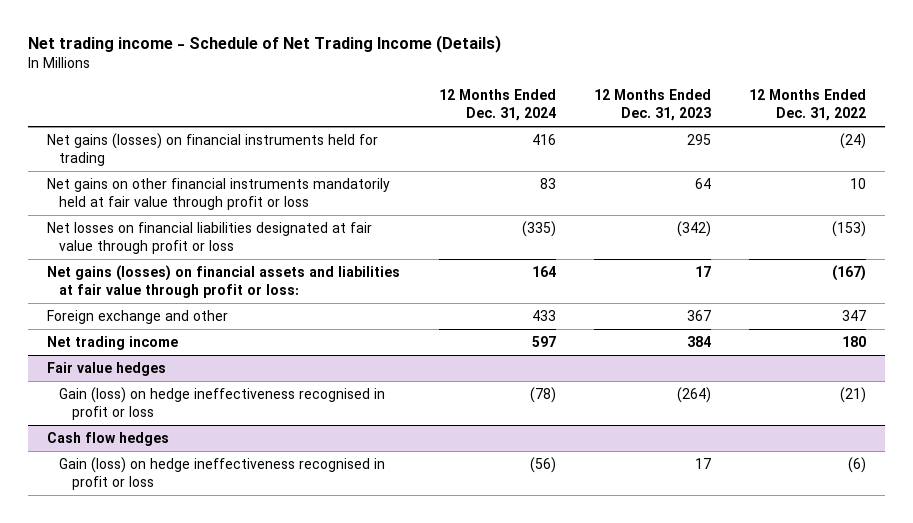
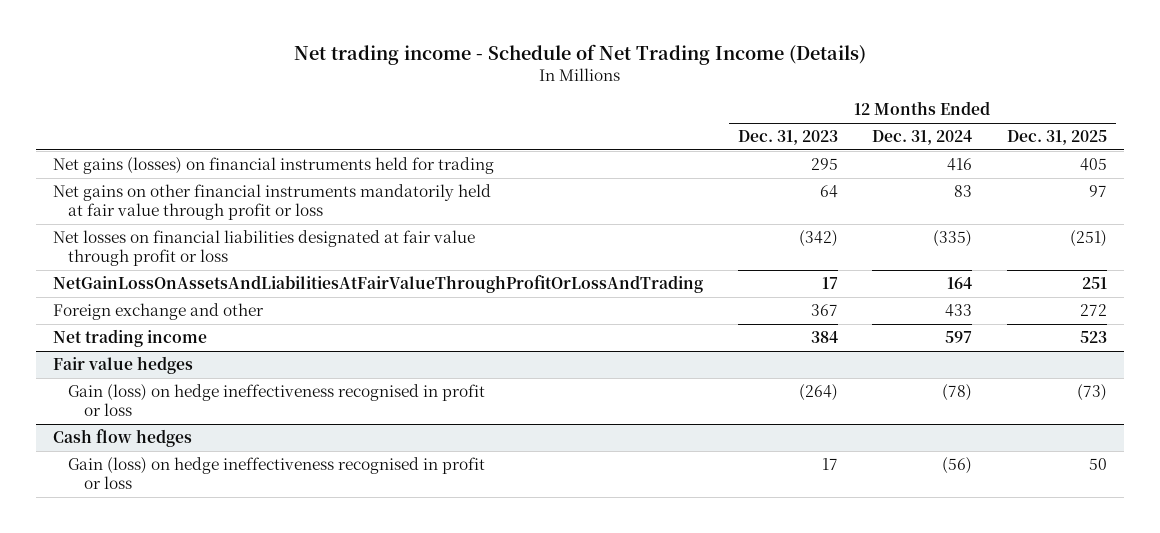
[749,89,867,121] 12 Months Ended Dec. 31, 2022 -> none
none -> [1006,130,1107,146] Dec. 31, 2025
[47,265,401,298] Net gains (losses) on financial assets and liabilities at fair value through profit or loss: -> [53,274,704,293] NetGainLossOnAssetsAndLiabilitiesAtFairValueThroughProfitOrLossAndTrading

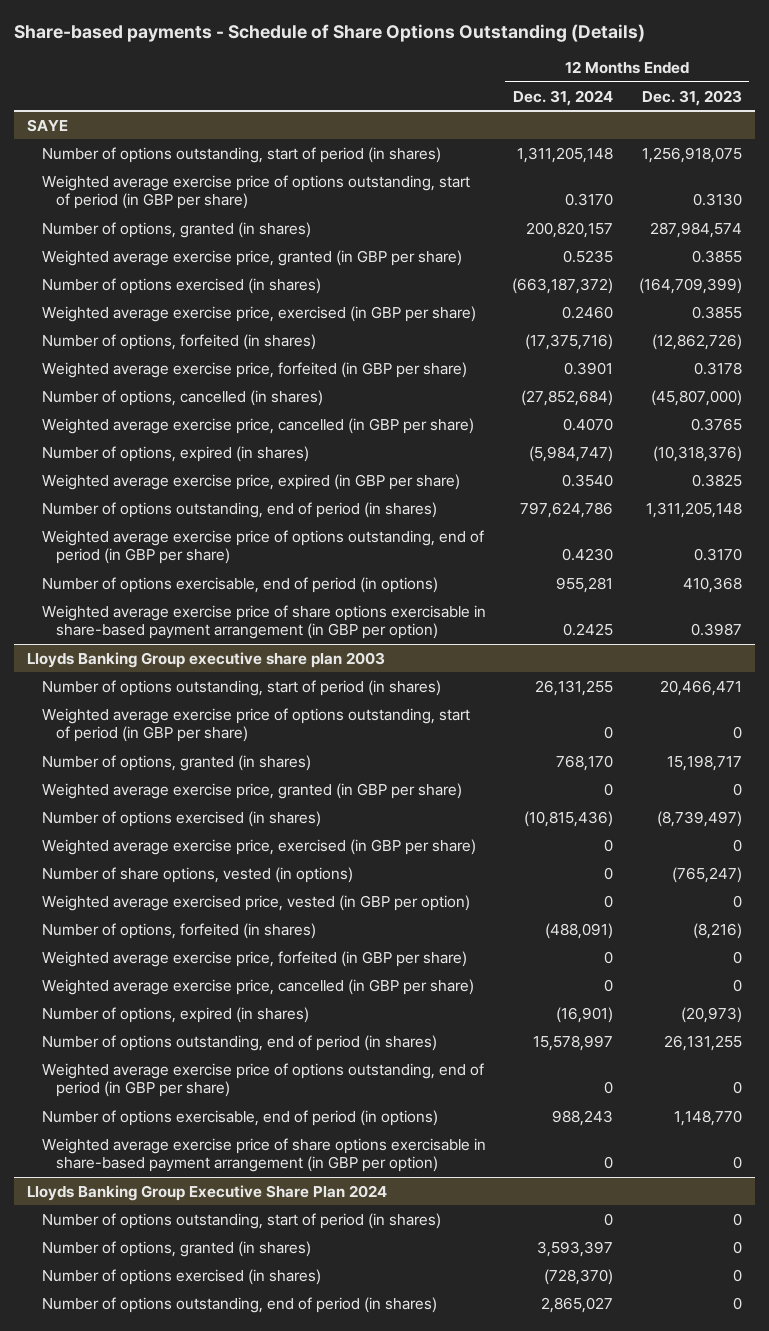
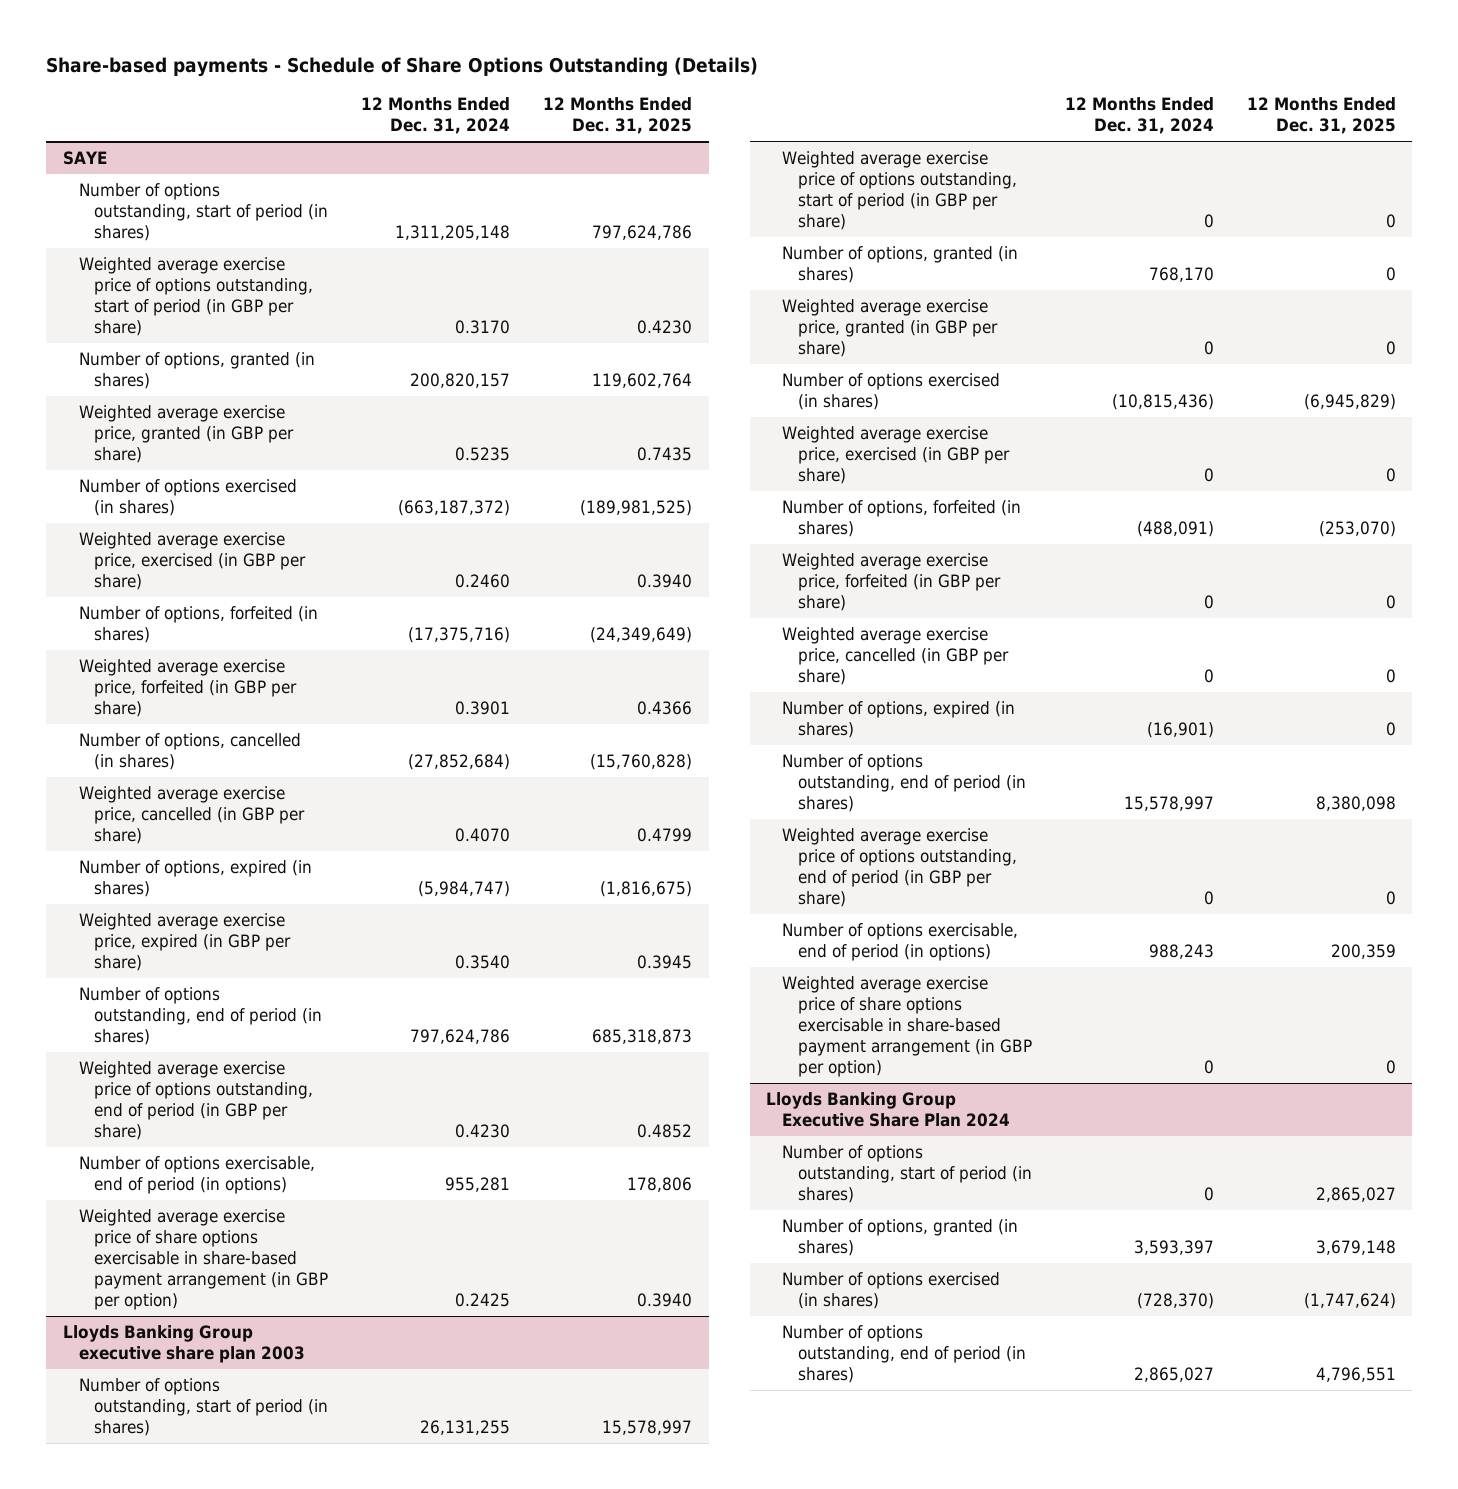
[642,89,743,106] Dec. 31, 2023 -> none
none -> [543,97,693,135] 12 Months Ended Dec. 31, 2025
[41,866,353,883] Number of share options, vested (in options) -> none
[41,894,470,911] Weighted average exercised price, vested (in GBP per option) -> none

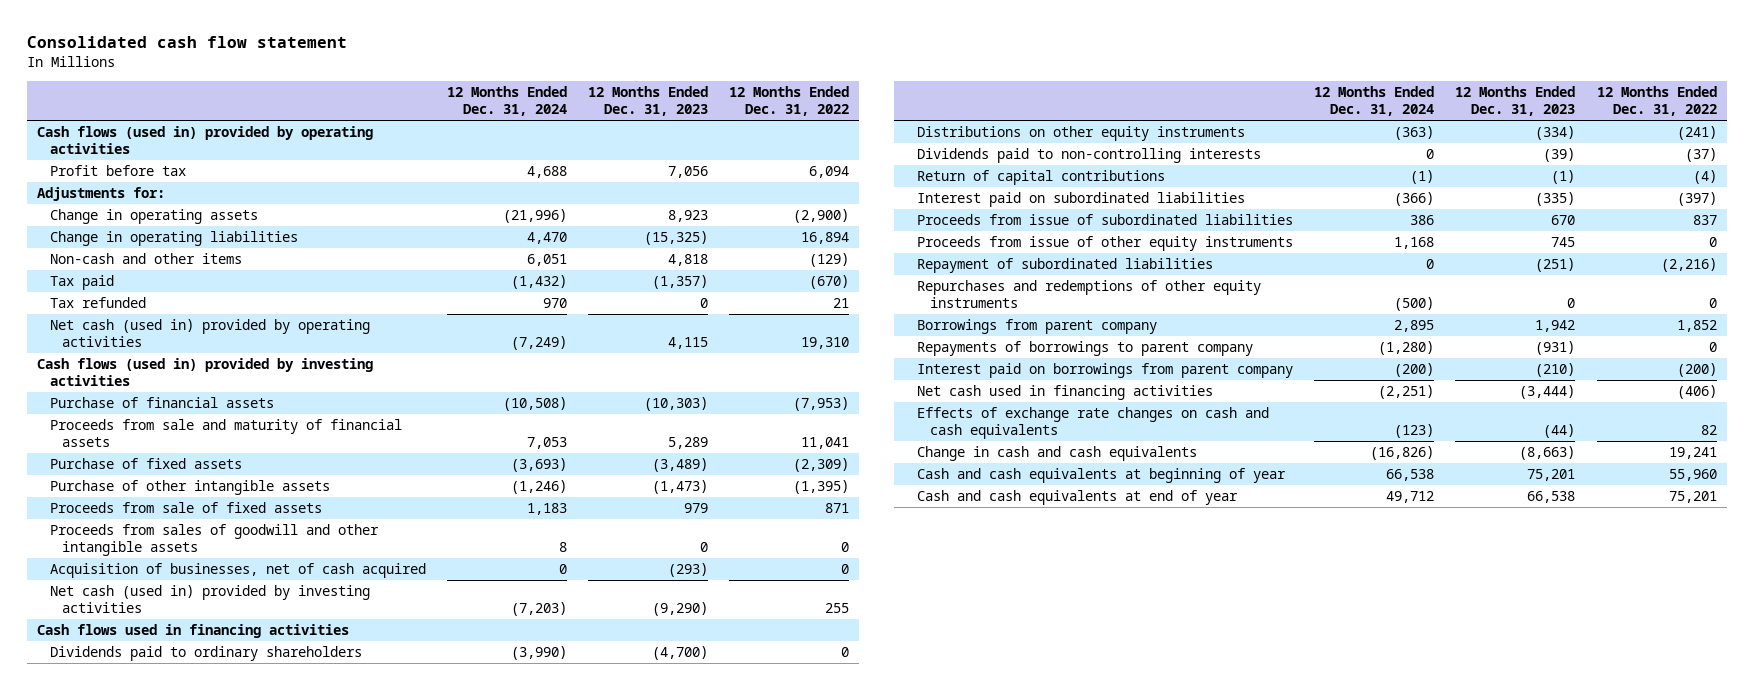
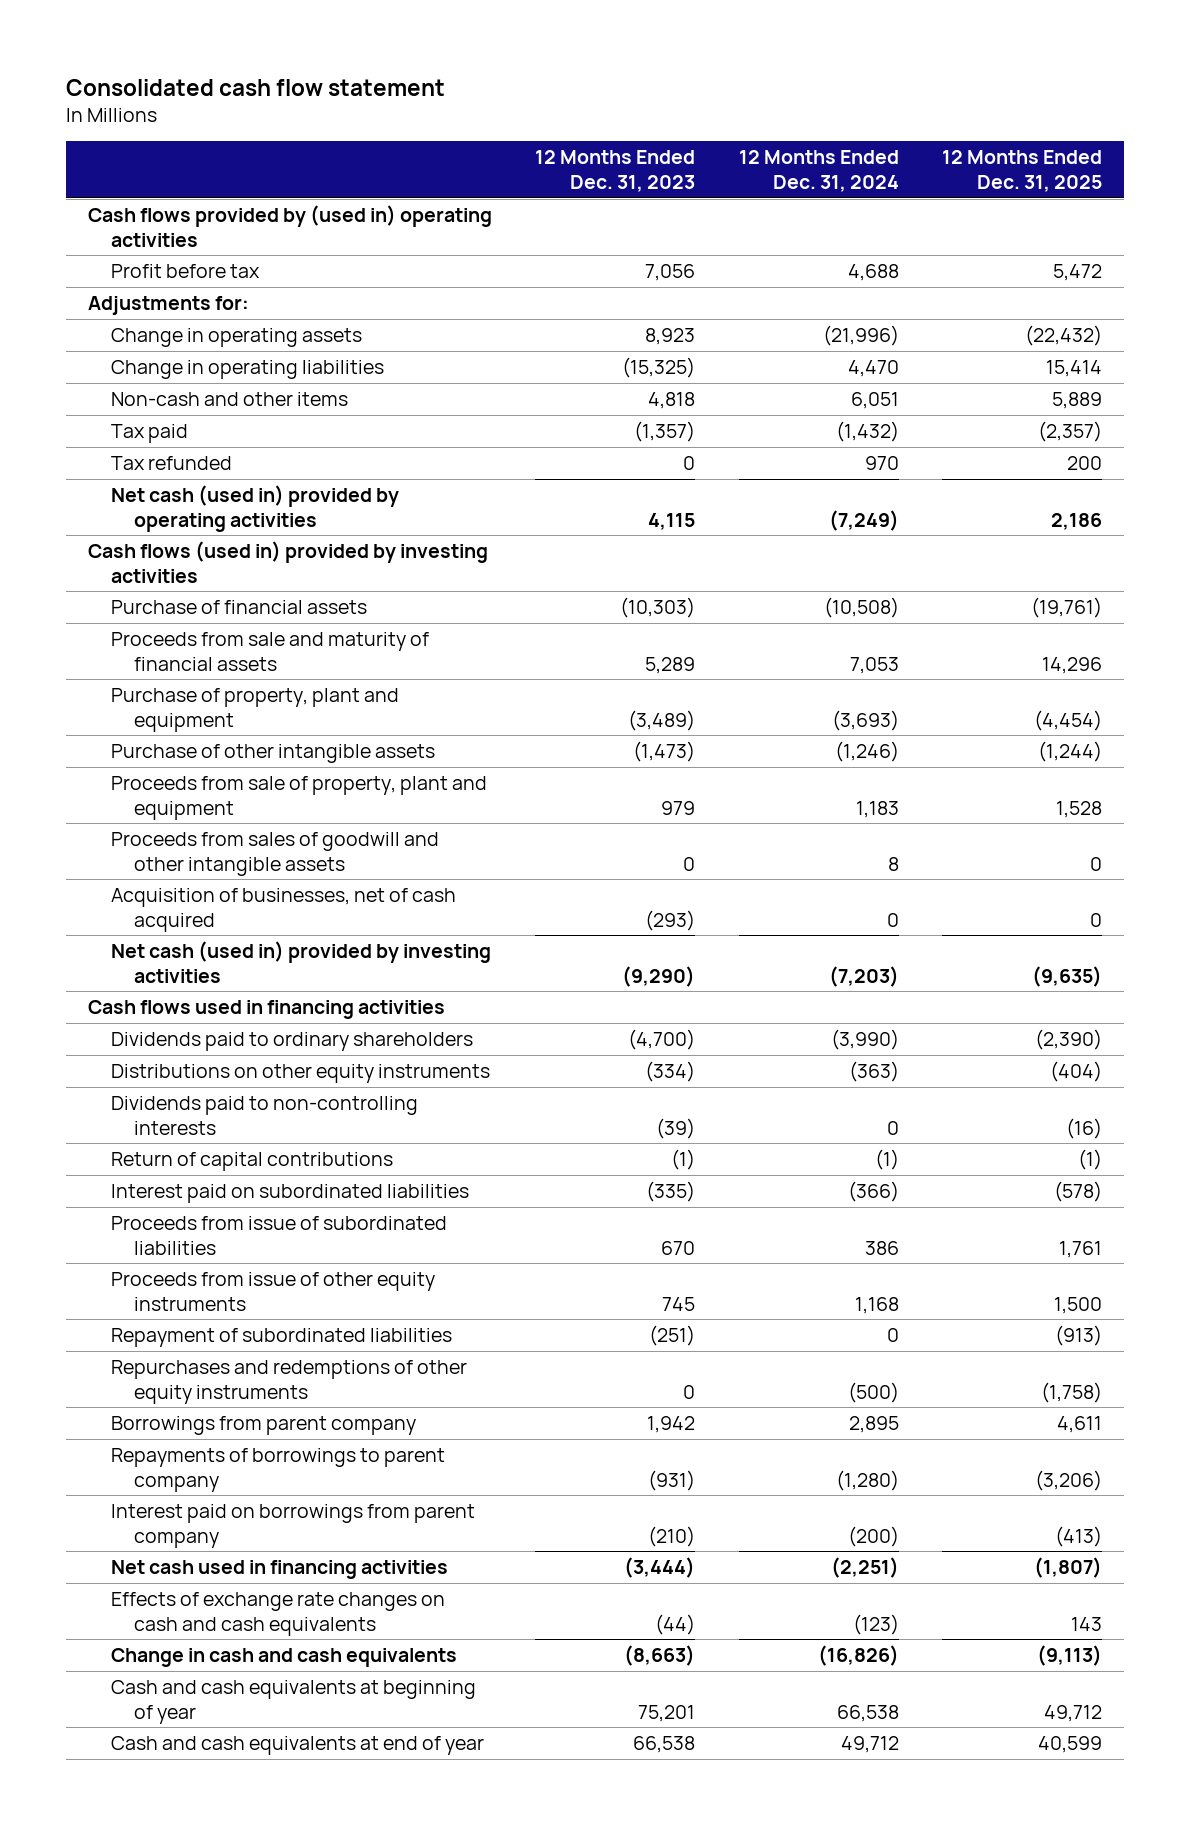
[728,85,849,117] 12 Months Ended Dec. 31, 2022 -> none
none -> [942,150,1103,193] 12 Months Ended Dec. 31, 2025
[37,125,374,155] Cash flows (used in) provided by operating activities -> [87,204,492,247] Cash flows provided by (used in) operating activities
[49,457,242,469] Purchase of fixed assets -> [110,687,399,732] Purchase of property, plant and equipment
[49,501,322,513] Proceeds from sale of fixed assets -> [110,775,487,820] Proceeds from sale of property, plant and equipment

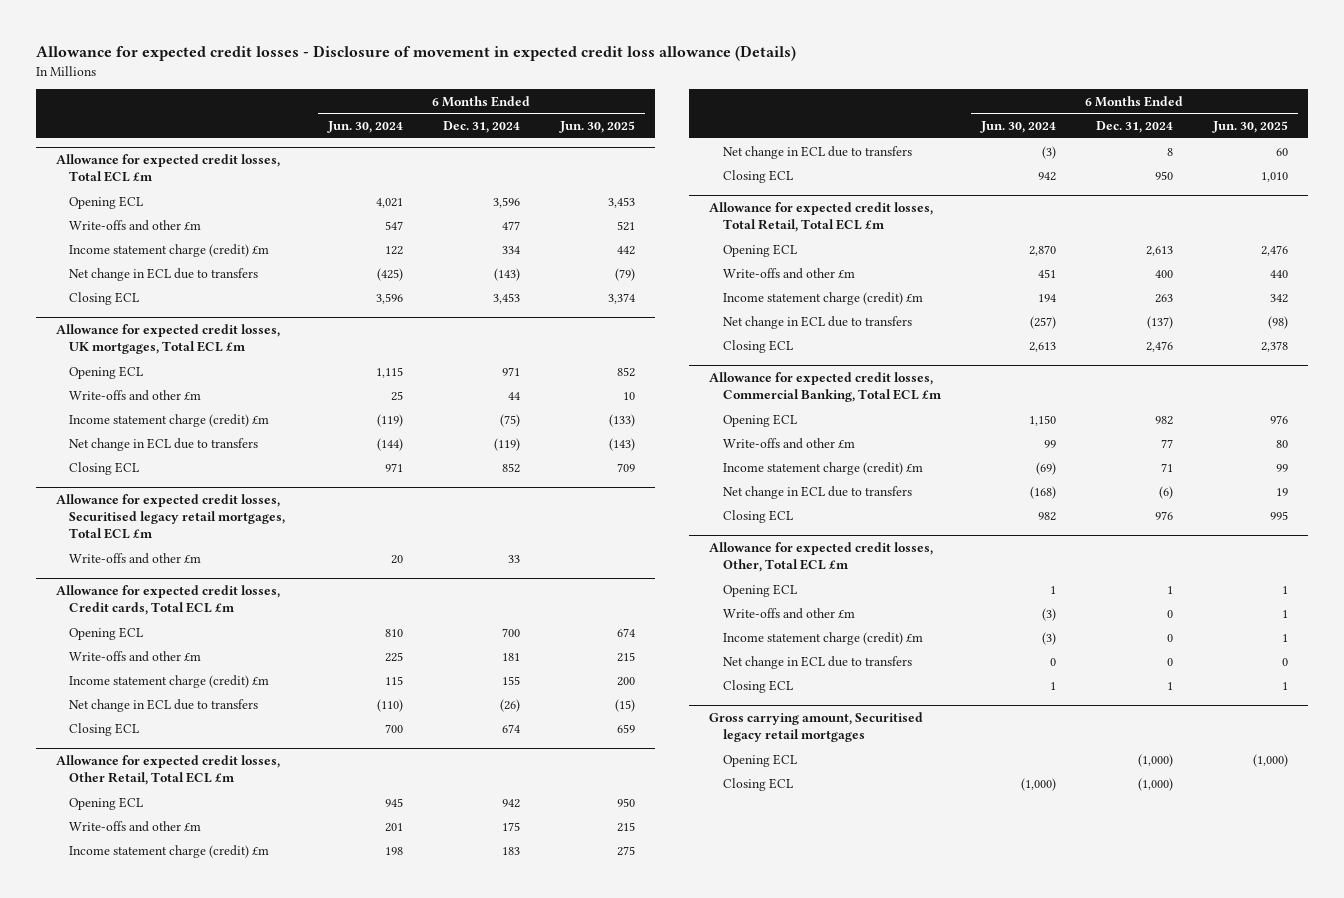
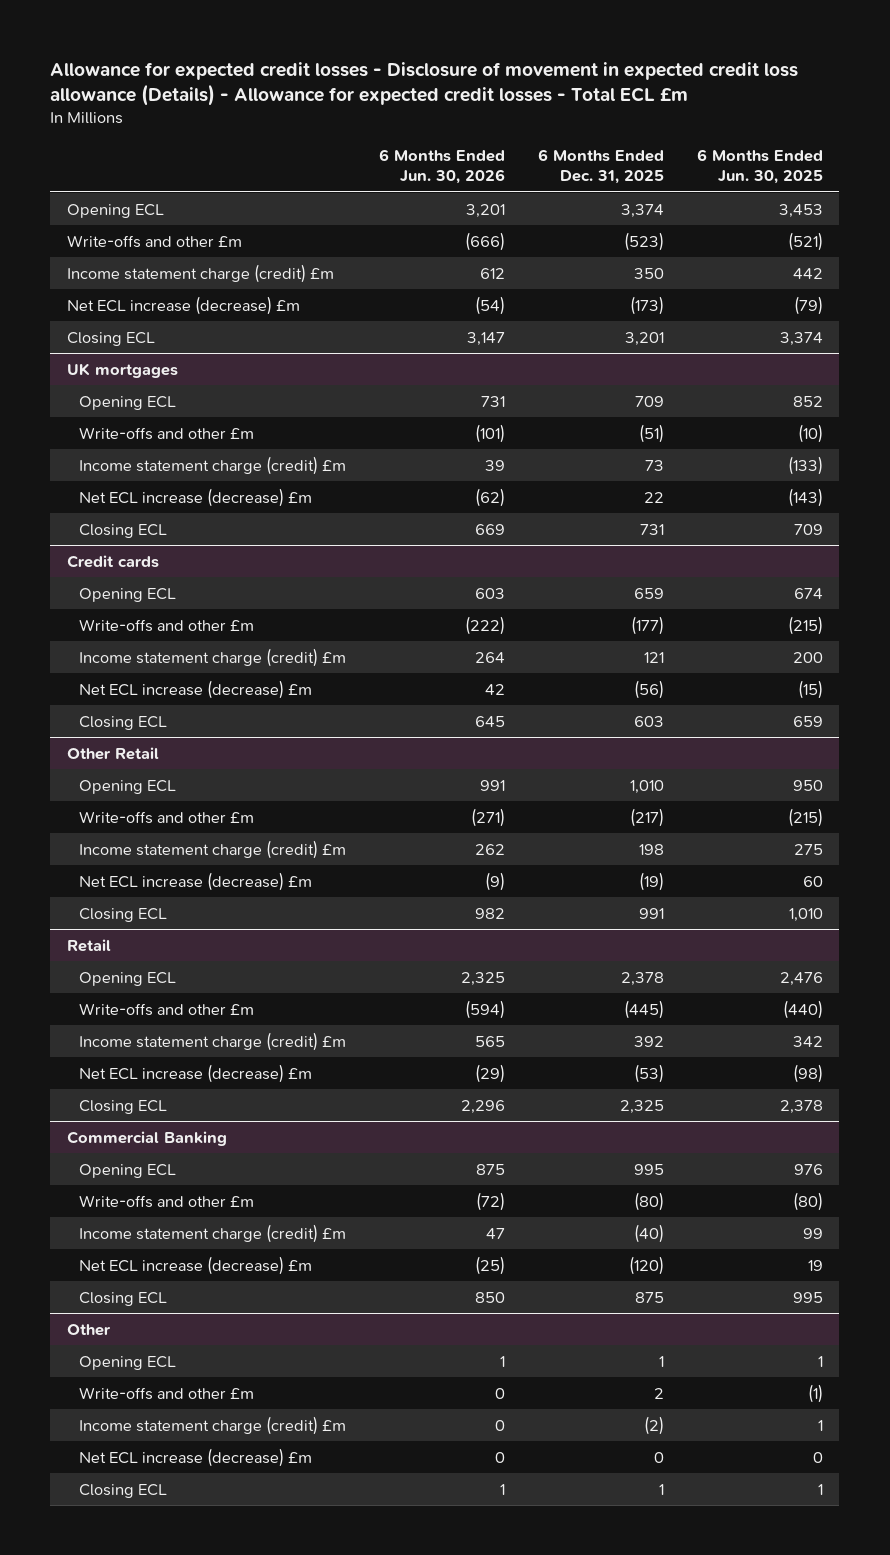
[35,45,796,62] Allowance for expected credit losses - Disclosure of movement in expected credit loss allowance (Details) -> [50,61,799,107] Allowance for expected credit losses - Disclosure of movement in expected credit loss allowance (Details) - Allowance for expected credit losses - Total ECL £m
[326,121,403,134] Jun. 30, 2024 -> none
[442,121,520,134] Dec. 31, 2024 -> none
none -> [378,149,505,185] 6 Months Ended Jun. 30, 2026
none -> [537,149,664,185] 6 Months Ended Dec. 31, 2025
[56,154,281,183] Allowance for expected credit losses, Total ECL £m -> none
[616,220,635,231] 521 -> [787,231,823,251] (521)
[69,267,259,281] Net change in ECL due to transfers -> [66,295,300,315] Net ECL increase (decrease) £m
[56,324,281,355] Allowance for expected credit losses, UK mortgages, Total ECL £m -> none
none -> [66,362,178,378] UK mortgages
[622,391,635,400] 10 -> [797,423,823,443] (10)
[69,437,259,451] Net change in ECL due to transfers -> [78,487,312,507] Net ECL increase (decrease) £m
[56,494,286,540] Allowance for expected credit losses, Securitised legacy retail mortgages, Total ECL £m -> none
[69,552,202,564] Write-offs and other £m -> none
[56,585,281,616] Allowance for expected credit losses, Credit cards, Total ECL £m -> none
none -> [66,554,159,568] Credit cards
[616,651,635,662] 215 -> [787,615,823,635] (215)
[69,698,259,712] Net change in ECL due to transfers -> [78,679,312,699] Net ECL increase (decrease) £m
[56,755,281,786] Allowance for expected credit losses, Other Retail, Total ECL £m -> none
none -> [66,746,159,760] Other Retail
[616,821,635,832] 215 -> [787,807,823,827] (215)
[722,145,912,159] Net change in ECL due to transfers -> [78,871,312,891] Net ECL increase (decrease) £m
[709,202,934,233] Allowance for expected credit losses, Total Retail, Total ECL £m -> none
none -> [66,938,111,952] Retail
[1269,269,1288,278] 440 -> [782,999,823,1019] (440)
[722,315,912,329] Net change in ECL due to transfers -> [78,1063,312,1083] Net ECL increase (decrease) £m
[709,372,942,403] Allowance for expected credit losses, Commercial Banking, Total ECL £m -> none
none -> [66,1130,227,1146] Commercial Banking
[1275,439,1288,448] 80 -> [792,1191,823,1211] (80)
[722,485,912,499] Net change in ECL due to transfers -> [78,1255,312,1275] Net ECL increase (decrease) £m
[709,542,934,573] Allowance for expected credit losses, Other, Total ECL £m -> none
none -> [66,1323,111,1336] Other
[1281,609,1288,618] 1 -> [807,1383,823,1403] (1)
[722,655,912,669] Net change in ECL due to transfers -> [78,1447,312,1467] Net ECL increase (decrease) £m
[709,712,924,743] Gross carrying amount, Securitised legacy retail mortgages -> none
[722,753,797,767] Opening ECL -> none
[722,777,793,791] Closing ECL -> none

